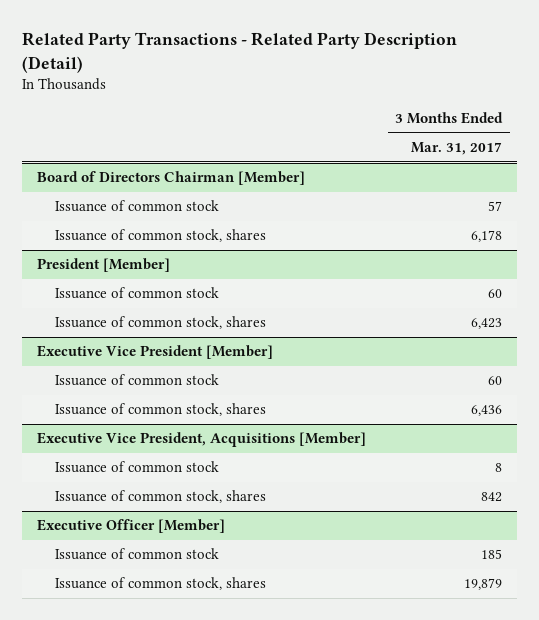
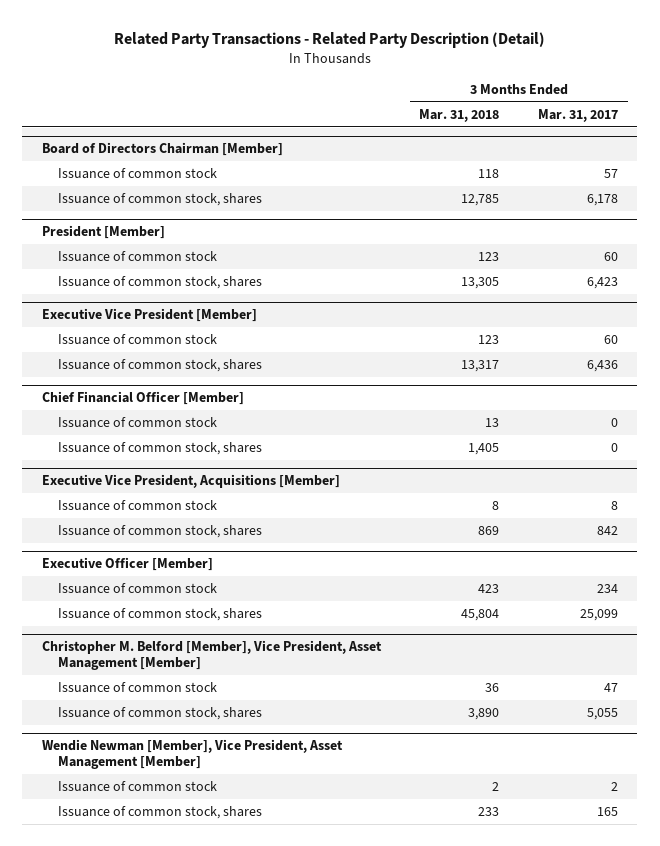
none -> [419,108,500,122] Mar. 31, 2018
none -> [41,391,244,406] Chief Financial Officer [Member]
none -> [57,417,217,429] Issuance of common stock
none -> [57,442,262,456] Issuance of common stock, shares
[481,549,503,560] 185 -> [596,584,618,594] 234
[464,578,503,591] 19,879 -> [579,609,618,622] 25,099
none -> [41,640,382,671] Christopher M. Belford [Member], Vice President, Asset Management [Member]
none -> [57,682,217,694] Issuance of common stock
none -> [57,707,262,721] Issuance of common stock, shares
none -> [41,739,343,770] Wendie Newman [Member], Vice President, Asset Management [Member]
none -> [57,781,217,793] Issuance of common stock
none -> [57,806,262,820] Issuance of common stock, shares

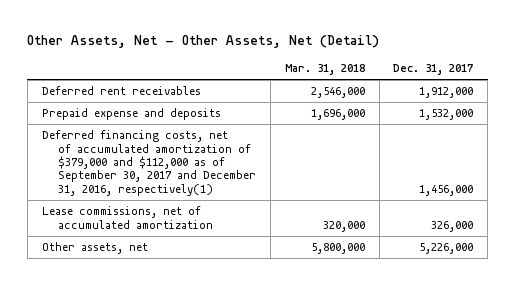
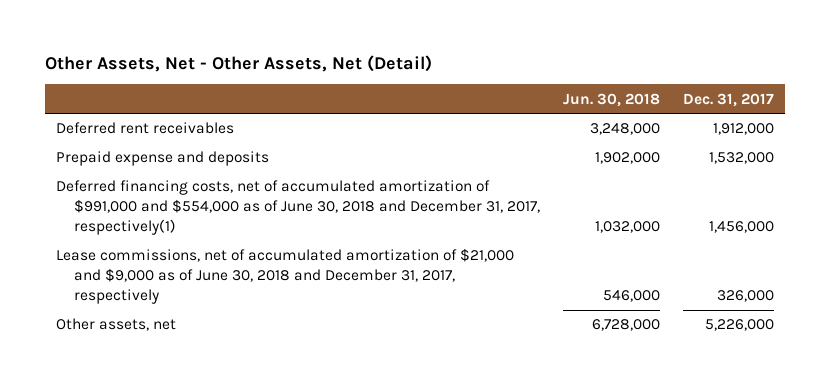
[284,64,365,76] Mar. 31, 2018 -> none
none -> [562,92,660,107] Jun. 30, 2018
[41,130,257,196] Deferred financing costs, net of accumulated amortization of $379,000 and $112,000 as of September 30, 2017 and December 31, 2016, respectively(1) -> [56,180,540,235] Deferred financing costs, net of accumulated amortization of $991,000 and $554,000 as of June 30, 2018 and December 31, 2017, respectively(1)
[41,206,214,229] Lease commissions, net of accumulated amortization -> [56,248,515,304] Lease commissions, net of accumulated amortization of $21,000 and $9,000 as of June 30, 2018 and December 31, 2017, respectively

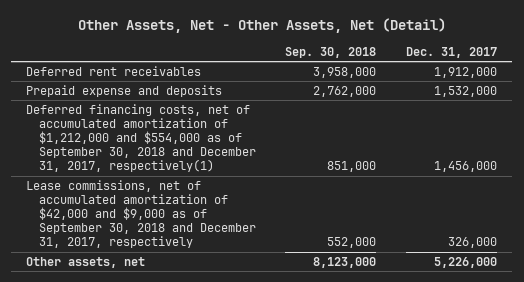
[562,92,660,107] Jun. 30, 2018 -> none
none -> [285,47,377,59] Sep. 30, 2018
[56,180,540,235] Deferred financing costs, net of accumulated amortization of $991,000 and $554,000 as of June 30, 2018 and December 31, 2017, respectively(1) -> [26,103,256,173] Deferred financing costs, net of accumulated amortization of $1,212,000 and $554,000 as of September 30, 2018 and December 31, 2017, respectively(1)
[56,248,515,304] Lease commissions, net of accumulated amortization of $21,000 and $9,000 as of June 30, 2018 and December 31, 2017, respectively -> [26,179,256,249] Lease commissions, net of accumulated amortization of $42,000 and $9,000 as of September 30, 2018 and December 31, 2017, respectively

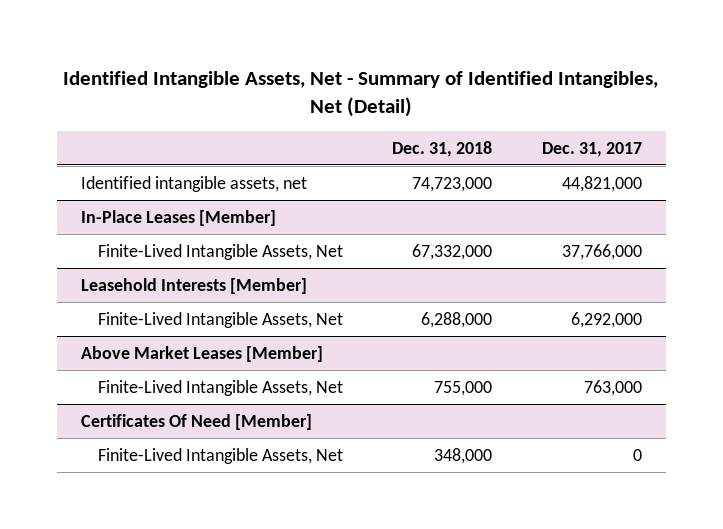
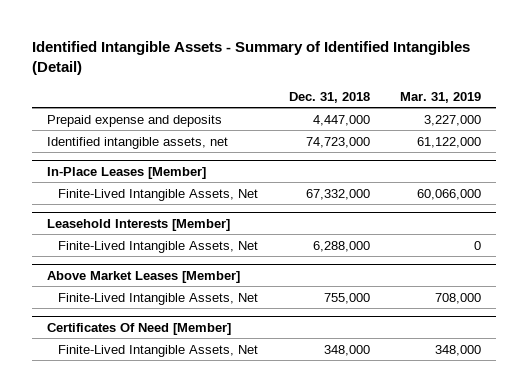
[63,70,659,117] Identified Intangible Assets, Net - Summary of Identified Intangibles, Net (Detail) -> [31,40,470,76] Identified Intangible Assets - Summary of Identified Intangibles (Detail)
[541,141,642,157] Dec. 31, 2017 -> none
none -> [399,91,481,103] Mar. 31, 2019
none -> [46,114,222,127] Prepaid expense and deposits

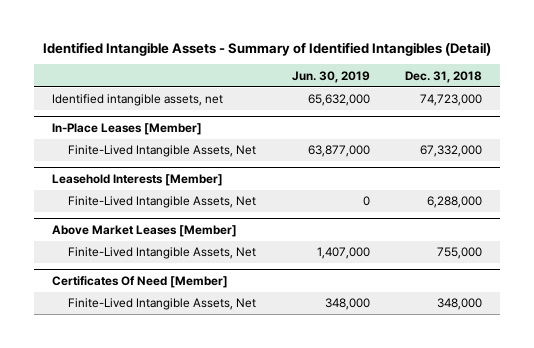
[399,91,481,103] Mar. 31, 2019 -> none
none -> [291,70,370,83] Jun. 30, 2019
[46,114,222,127] Prepaid expense and deposits -> none

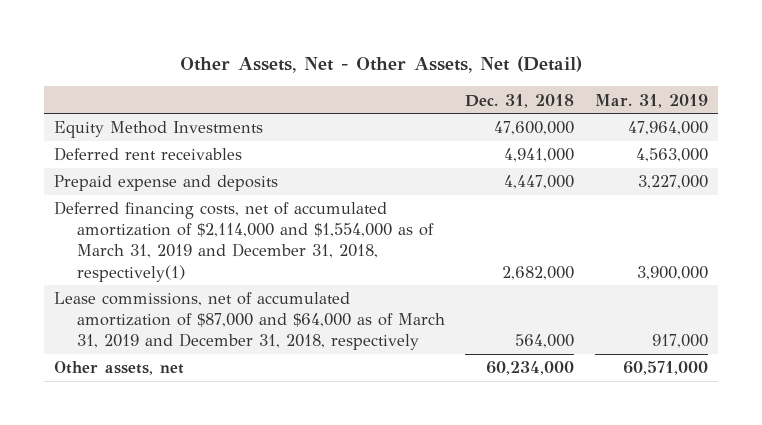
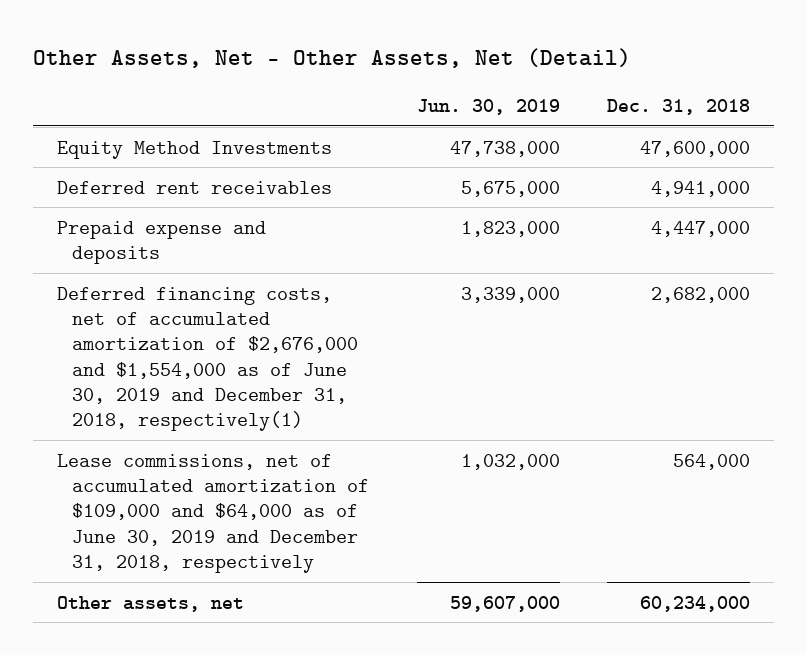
[594,93,708,108] Mar. 31, 2019 -> none
none -> [416,99,560,116] Jun. 30, 2019
[54,201,435,282] Deferred financing costs, net of accumulated amortization of $2,114,000 and $1,554,000 as of March 31, 2019 and December 31, 2018, respectively(1) -> [56,286,359,432] Deferred financing costs, net of accumulated amortization of $2,676,000 and $1,554,000 as of June 30, 2019 and December 31, 2018, respectively(1)
[54,292,446,351] Lease commissions, net of accumulated amortization of $87,000 and $64,000 as of March 31, 2019 and December 31, 2018, respectively -> [56,453,370,573] Lease commissions, net of accumulated amortization of $109,000 and $64,000 as of June 30, 2019 and December 31, 2018, respectively

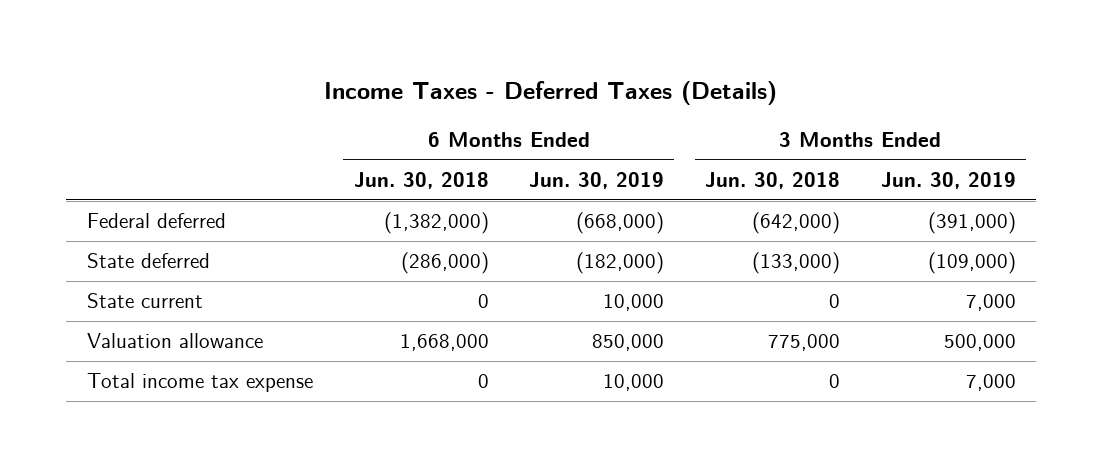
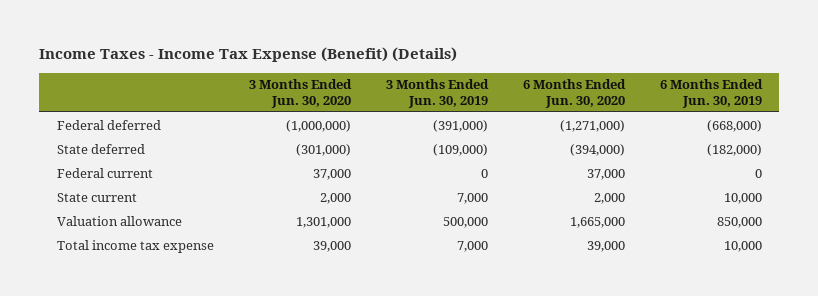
[324,80,778,105] Income Taxes - Deferred Taxes (Details) -> [39,47,458,63] Income Taxes - Income Tax Expense (Benefit) (Details)
[353,171,489,189] Jun. 30, 2018 -> none
[705,171,841,189] Jun. 30, 2018 -> none
none -> [248,79,352,108] 3 Months Ended Jun. 30, 2020
none -> [522,79,626,108] 6 Months Ended Jun. 30, 2020
none -> [56,167,153,178] Federal current

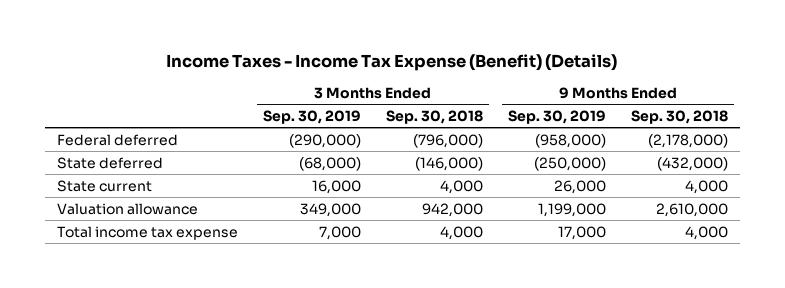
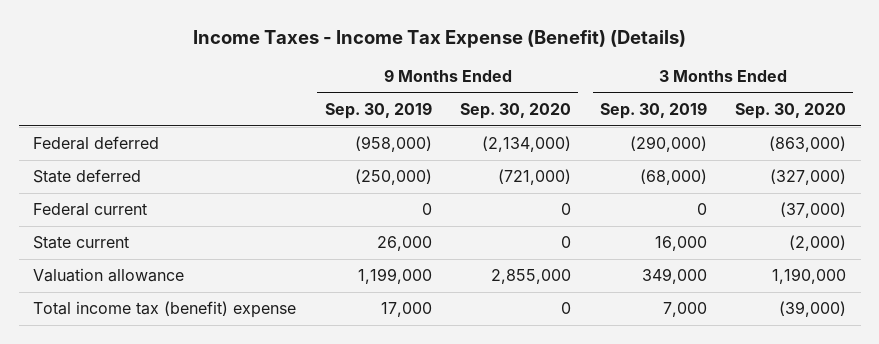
[385,110,483,125] Sep. 30, 2018 -> none
[630,110,728,125] Sep. 30, 2018 -> none
none -> [460,102,572,119] Sep. 30, 2020
none -> [735,102,847,119] Sep. 30, 2020
none -> [32,203,147,217] Federal current
[57,225,239,240] Total income tax expense -> [32,301,296,319] Total income tax (benefit) expense

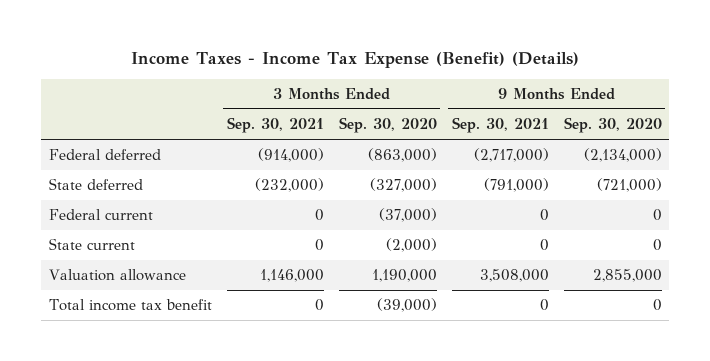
[324,101,432,119] Sep. 30, 2019 -> none
[599,101,707,119] Sep. 30, 2019 -> none
none -> [226,117,324,134] Sep. 30, 2021
none -> [451,117,549,134] Sep. 30, 2021
[32,301,296,319] Total income tax (benefit) expense -> [48,299,212,312] Total income tax benefit

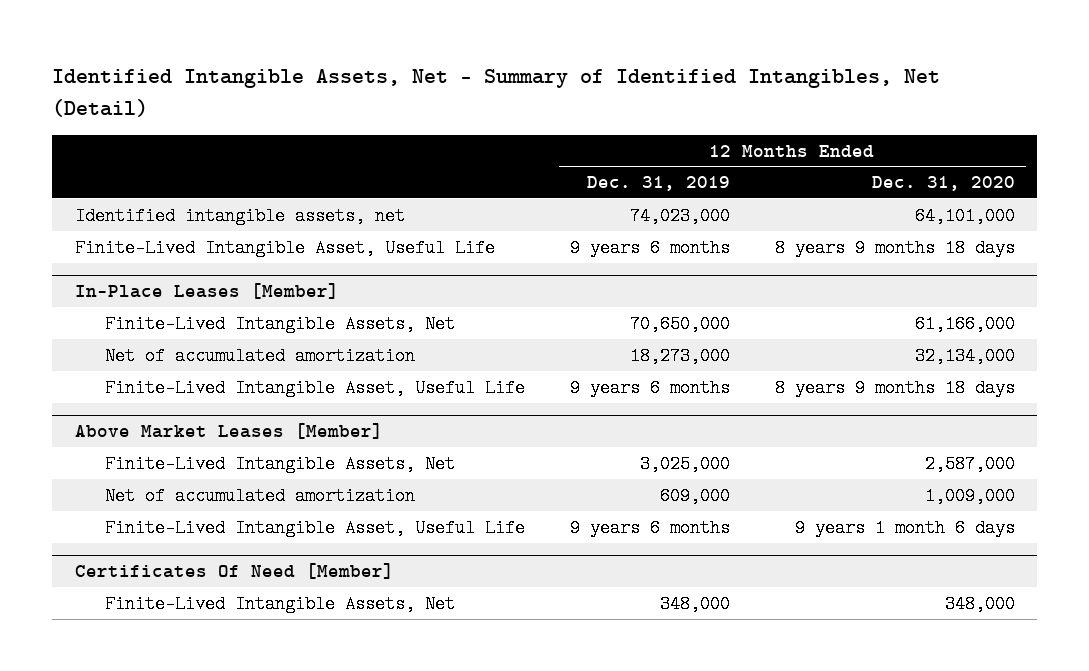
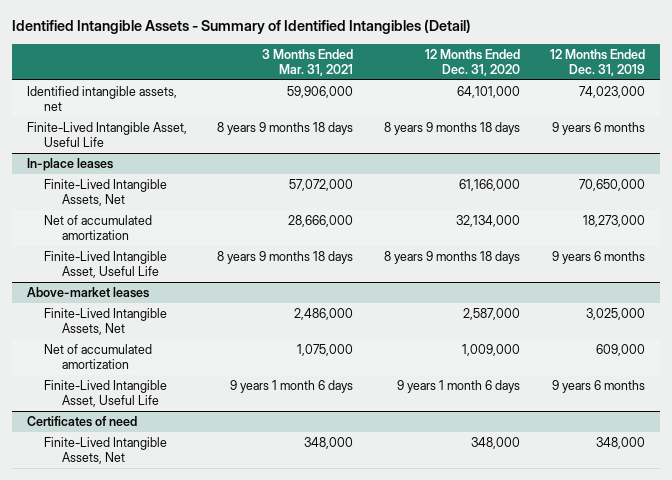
[52,69,941,117] Identified Intangible Assets, Net - Summary of Identified Intangibles, Net (Detail) -> [11,19,471,35] Identified Intangible Assets - Summary of Identified Intangibles (Detail)
none -> [262,49,354,76] 3 Months Ended Mar. 31, 2021
[74,283,339,300] In-Place Leases [Member] -> [26,158,113,172] In-place leases
[74,423,383,440] Above Market Leases [Member] -> [26,287,149,299] Above-market leases
[74,563,394,580] Certificates Of Need [Member] -> [26,416,137,428] Certificates of need

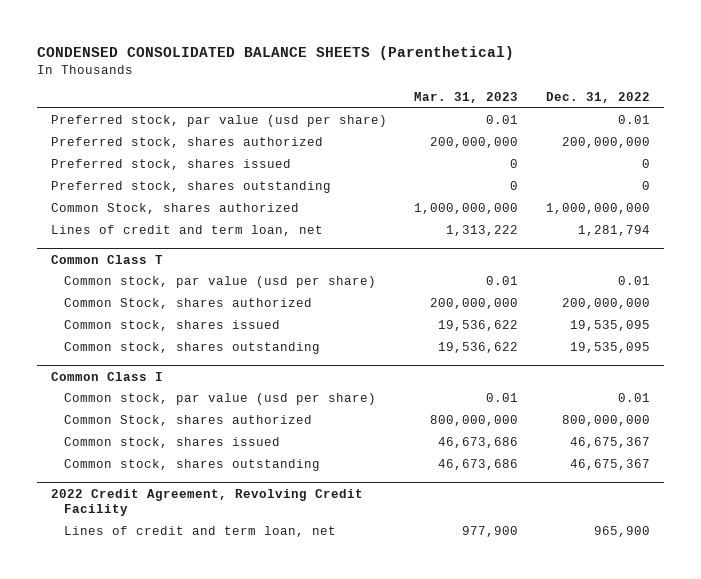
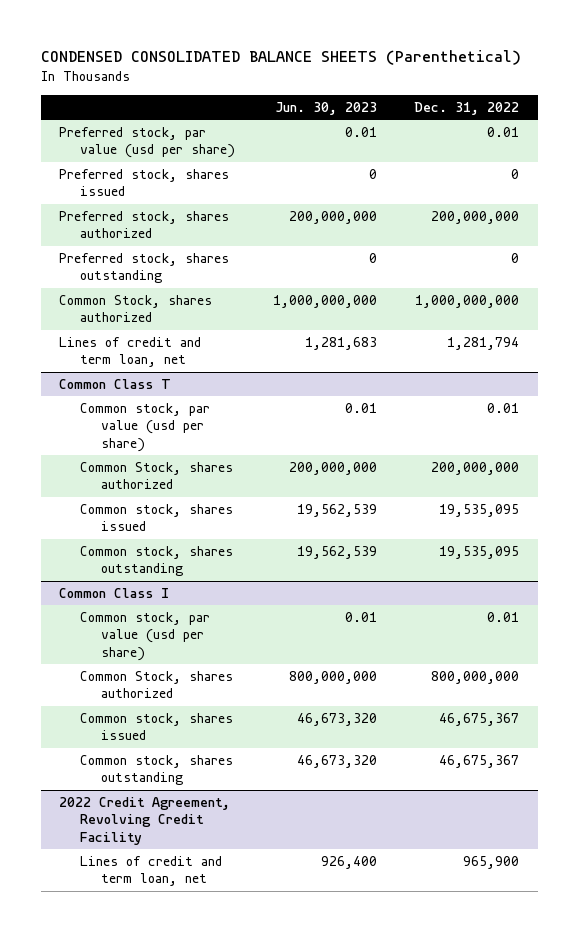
[414,92,519,104] Mar. 31, 2023 -> none
none -> [274,102,377,116] Jun. 30, 2023
[50,136,323,148] Preferred stock, shares authorized -> [59,210,230,239] Preferred stock, shares authorized

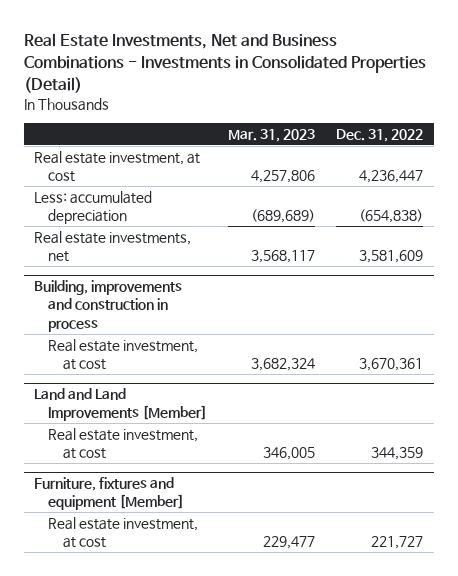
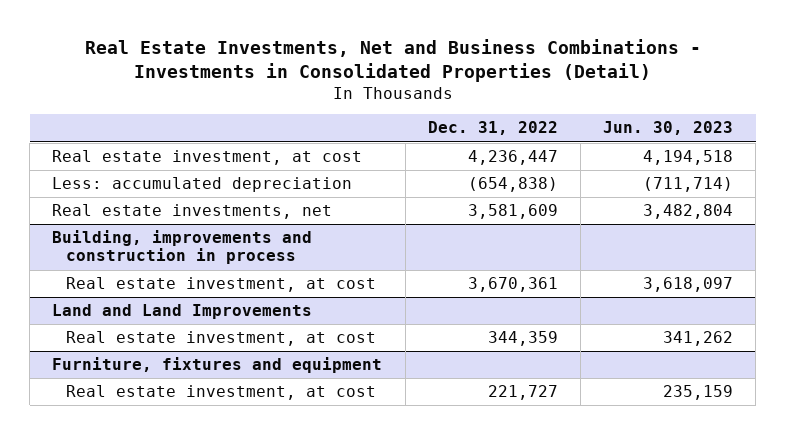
[228,128,316,142] Mar. 31, 2023 -> none
none -> [602,121,733,136] Jun. 30, 2023
[34,388,208,422] Land and Land Improvements [Member] -> [52,304,313,320] Land and Land Improvements
[34,477,185,511] Furniture, fixtures and equipment [Member] -> [52,357,383,374] Furniture, fixtures and equipment

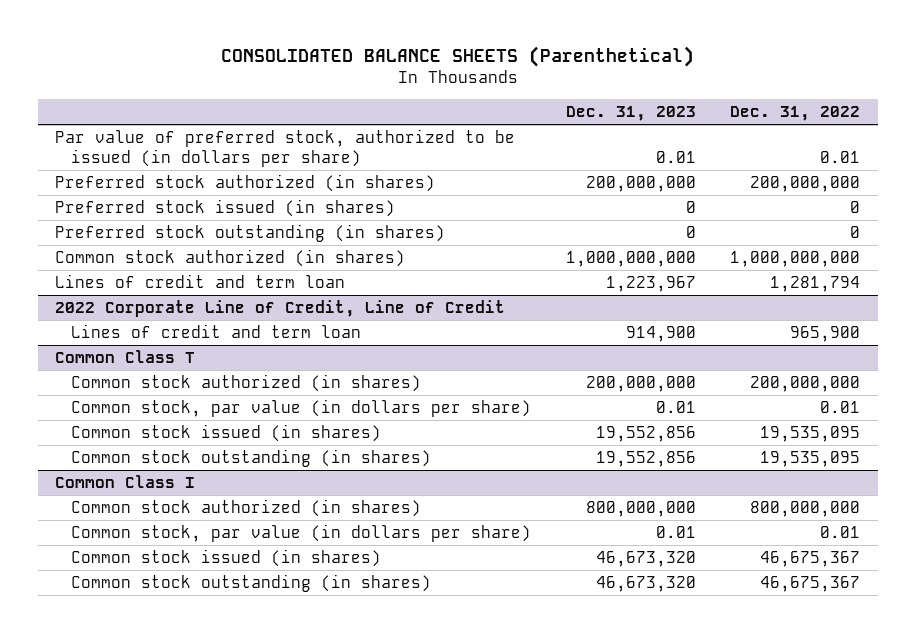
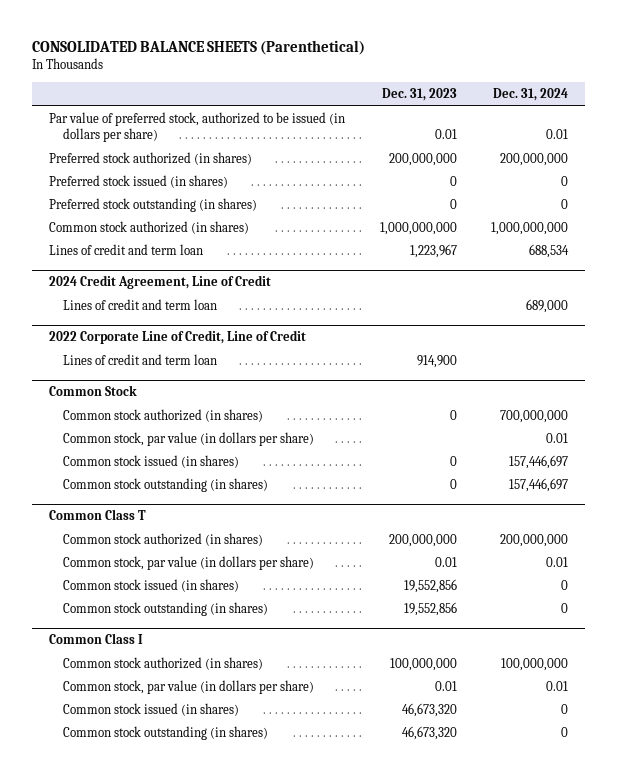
[730,106,861,122] Dec. 31, 2022 -> none
none -> [492,88,568,102] Dec. 31, 2024
none -> [49,275,272,290] 2024 Credit Agreement, Line of Credit
none -> [62,299,217,311] Lines of credit and term loan
none -> [49,385,138,397] Common Stock
none -> [62,409,263,423] Common stock authorized (in shares)
none -> [62,432,314,447] Common stock, par value (in dollars per share)
none -> [62,455,239,469] Common stock issued (in shares)
none -> [62,478,268,493] Common stock outstanding (in shares)
[585,501,696,518] 800,000,000 -> [389,658,457,672] 100,000,000

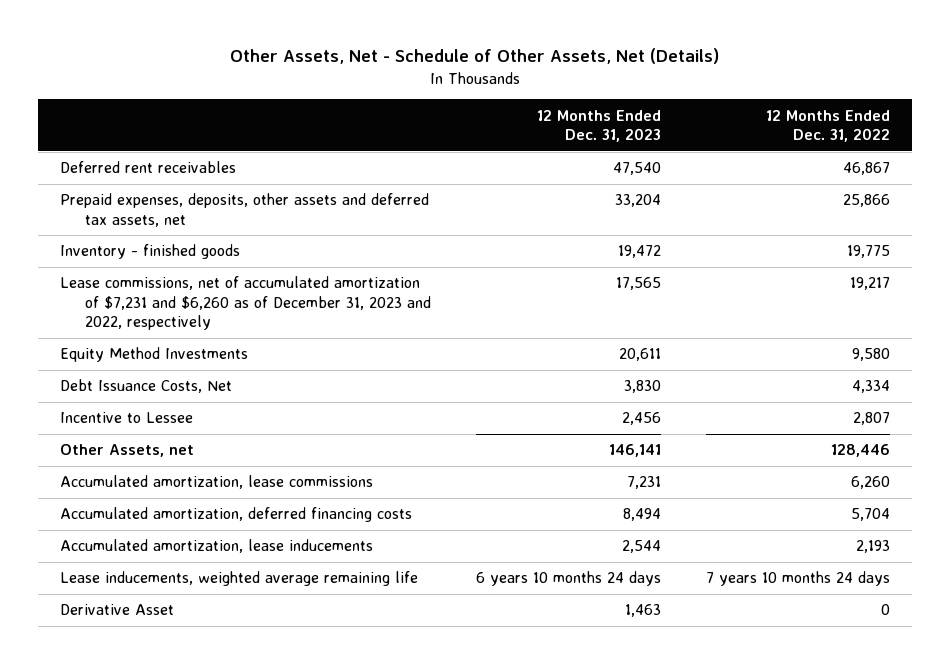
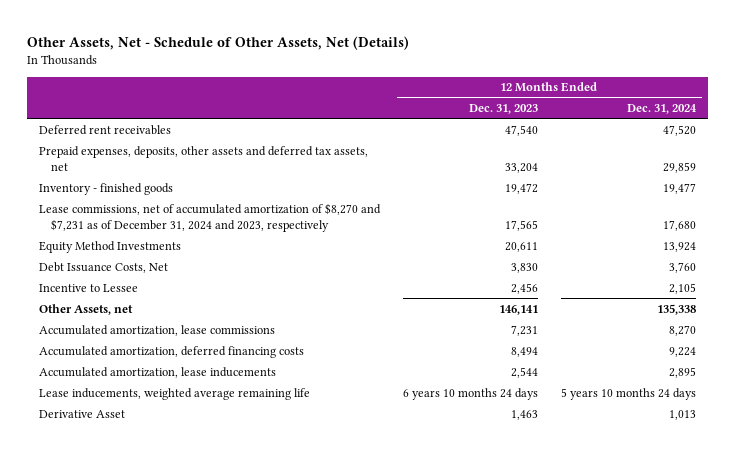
[765,109,890,143] 12 Months Ended Dec. 31, 2022 -> none
none -> [627,104,698,115] Dec. 31, 2024
[60,276,432,331] Lease commissions, net of accumulated amortization of $7,231 and $6,260 as of December 31, 2023 and 2022, respectively -> [38,202,381,232] Lease commissions, net of accumulated amortization of $8,270 and $7,231 as of December 31, 2024 and 2023, respectively

